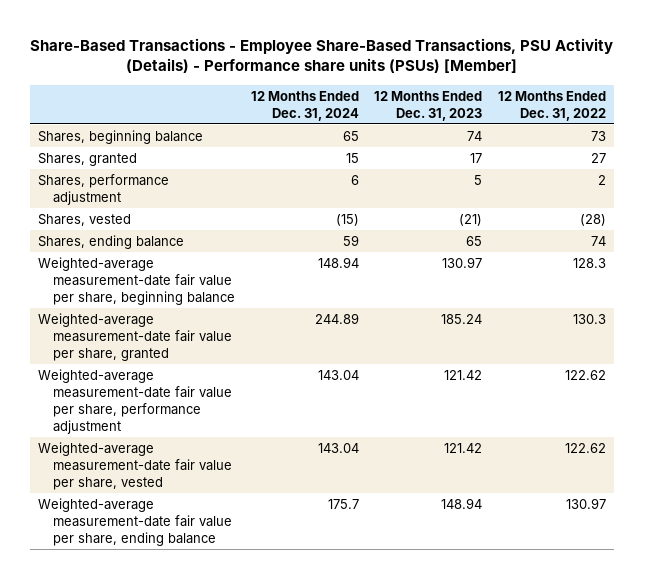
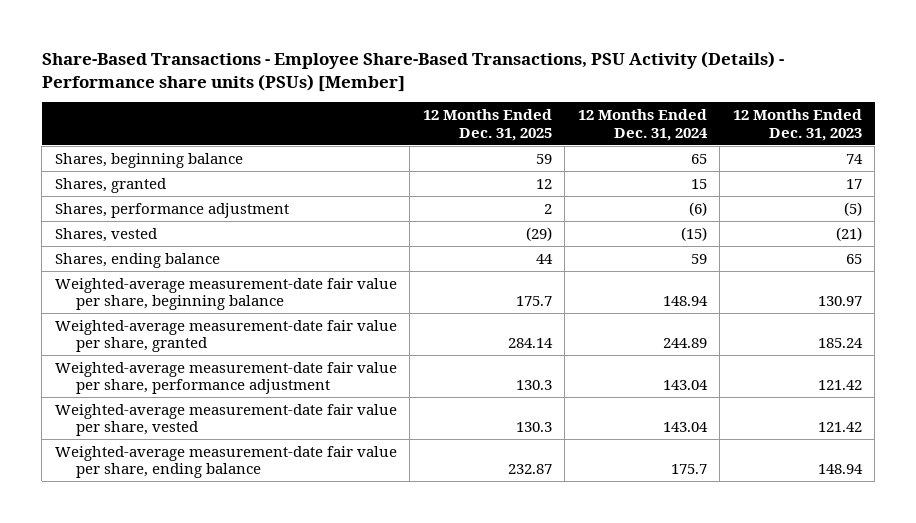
[498,90,607,121] 12 Months Ended Dec. 31, 2022 -> none
none -> [422,109,552,141] 12 Months Ended Dec. 31, 2025
[350,174,359,185] 6 -> [688,201,707,216] (6)
[474,174,483,185] 5 -> [843,201,862,216] (5)

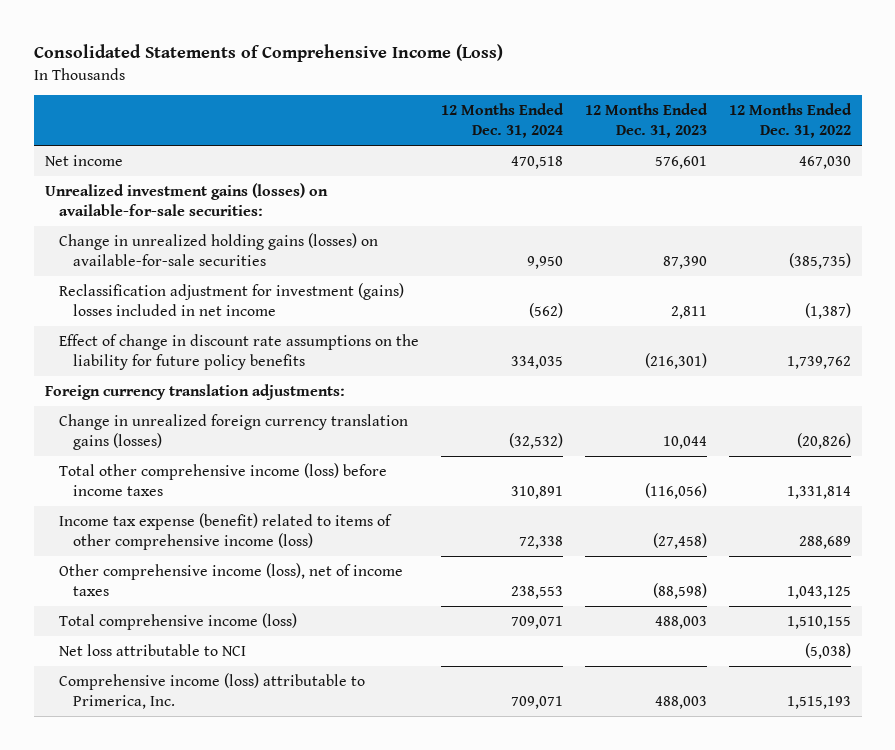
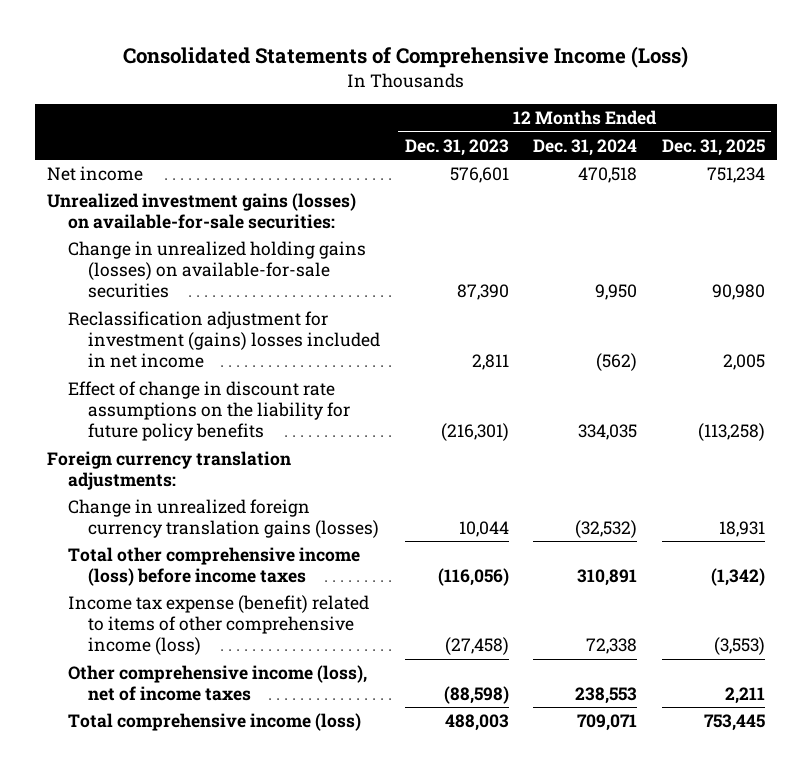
[728,103,852,138] 12 Months Ended Dec. 31, 2022 -> none
none -> [661,138,765,156] Dec. 31, 2025
[58,643,246,656] Net loss attributable to NCI -> none
[58,672,365,709] Comprehensive income (loss) attributable to Primerica, Inc. -> none

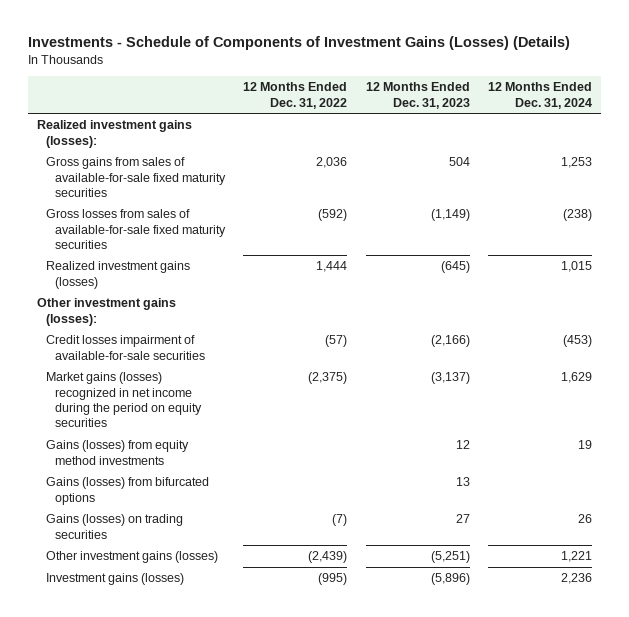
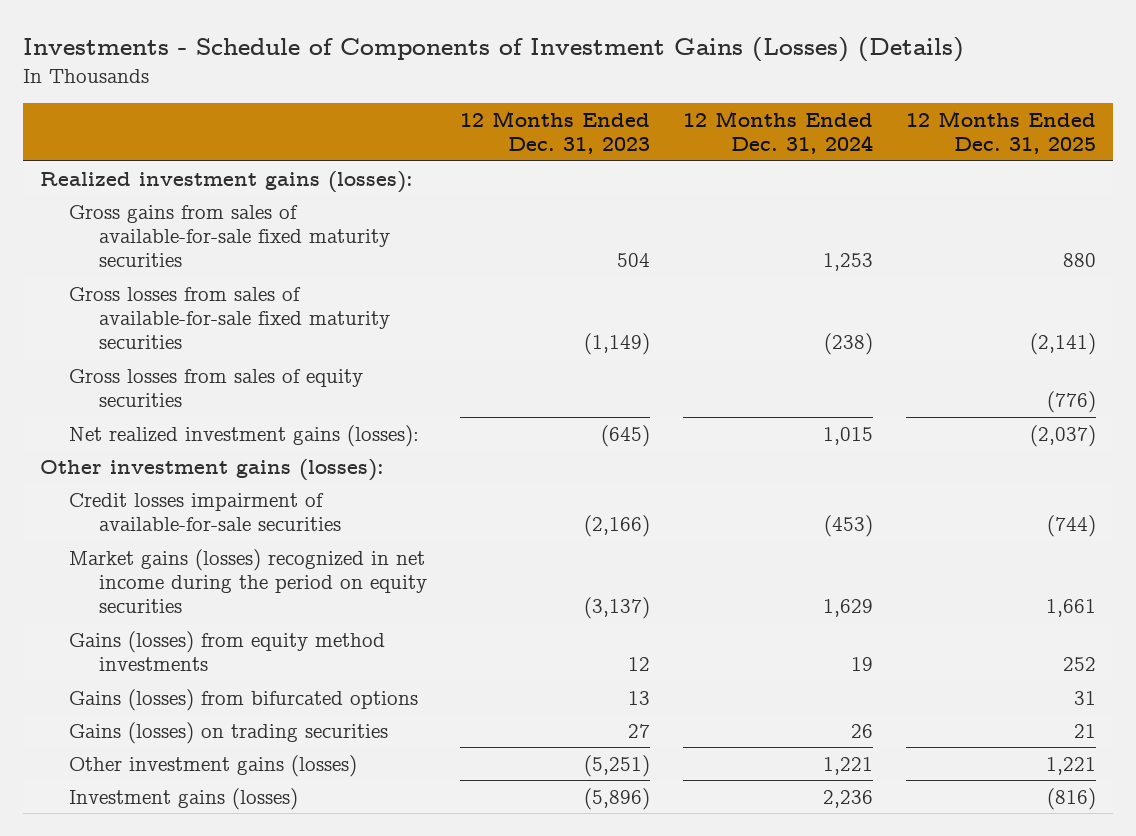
[243,82,348,109] 12 Months Ended Dec. 31, 2022 -> none
none -> [906,110,1097,155] 12 Months Ended Dec. 31, 2025
none -> [69,368,364,408] Gross losses from sales of equity securities
[45,261,190,289] Realized investment gains (losses) -> [69,424,420,447] Net realized investment gains (losses):

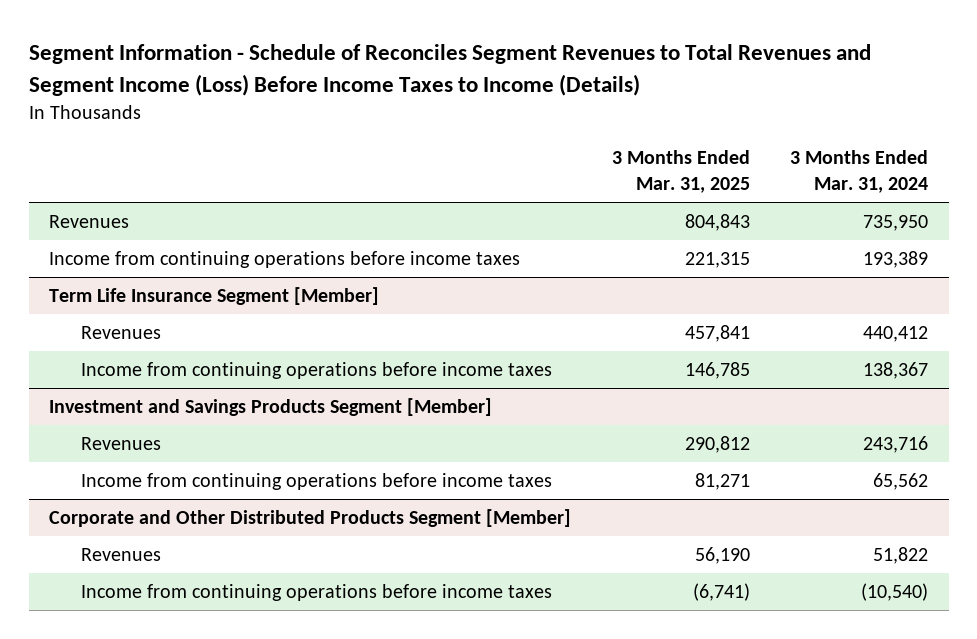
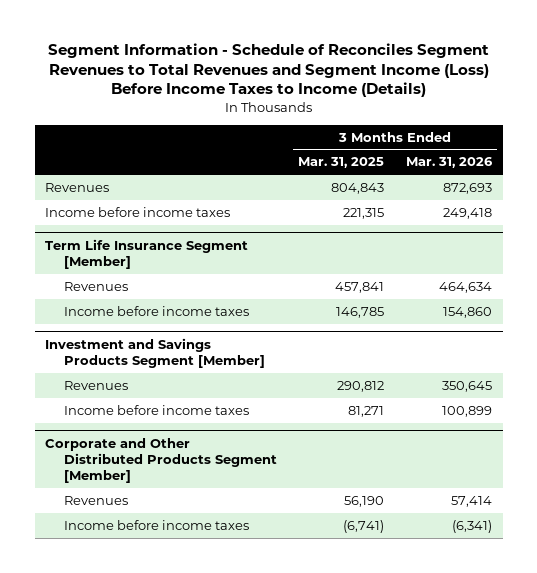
[790,150,929,194] 3 Months Ended Mar. 31, 2024 -> none
none -> [405,157,493,169] Mar. 31, 2026
[49,251,521,269] Income from continuing operations before income taxes -> [45,206,231,217] Income before income taxes
[81,362,553,380] Income from continuing operations before income taxes -> [64,305,250,316] Income before income taxes
[81,473,553,491] Income from continuing operations before income taxes -> [64,404,250,415] Income before income taxes
[81,584,553,602] Income from continuing operations before income taxes -> [64,519,250,530] Income before income taxes

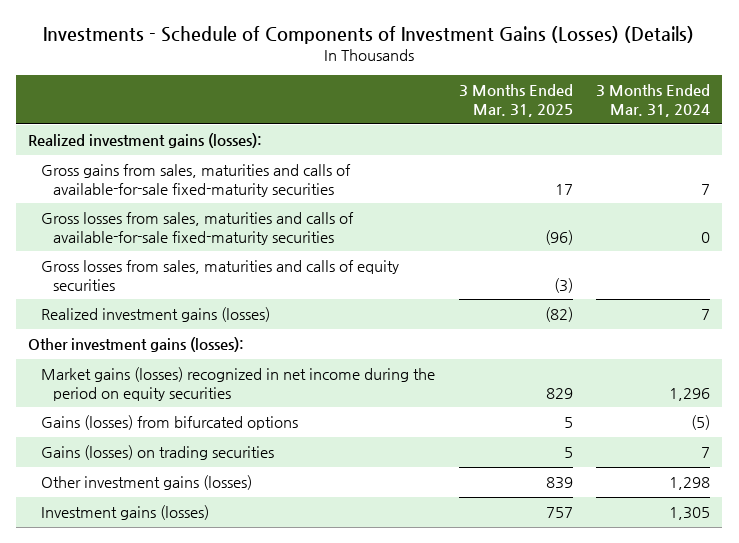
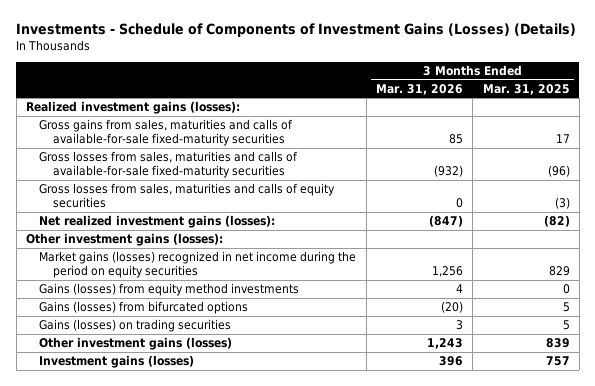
[596,84,711,117] 3 Months Ended Mar. 31, 2024 -> none
none -> [375,83,463,95] Mar. 31, 2026
[40,307,270,323] Realized investment gains (losses) -> [39,215,276,229] Net realized investment gains (losses):
none -> [39,283,300,297] Gains (losses) from equity method investments

